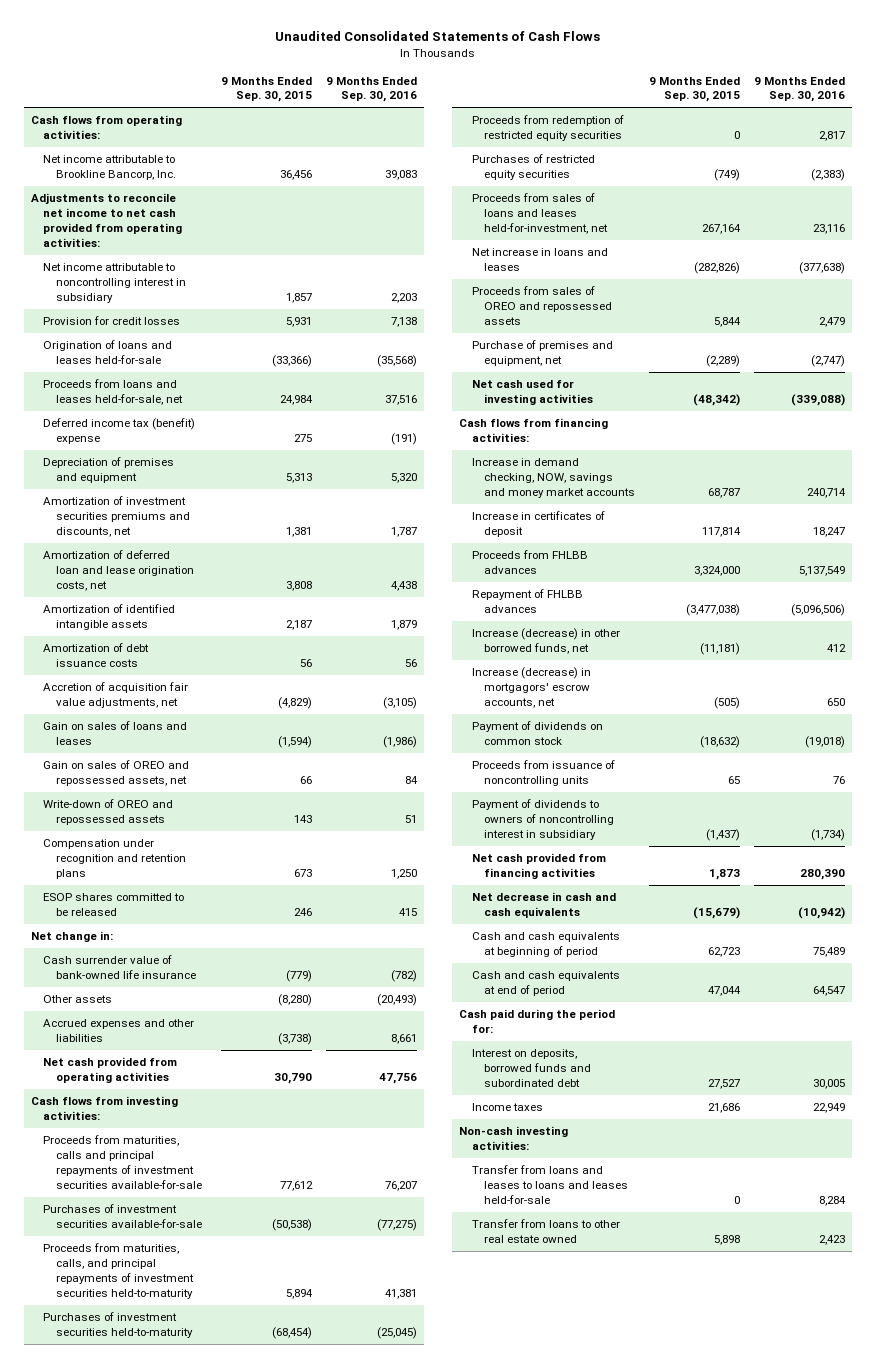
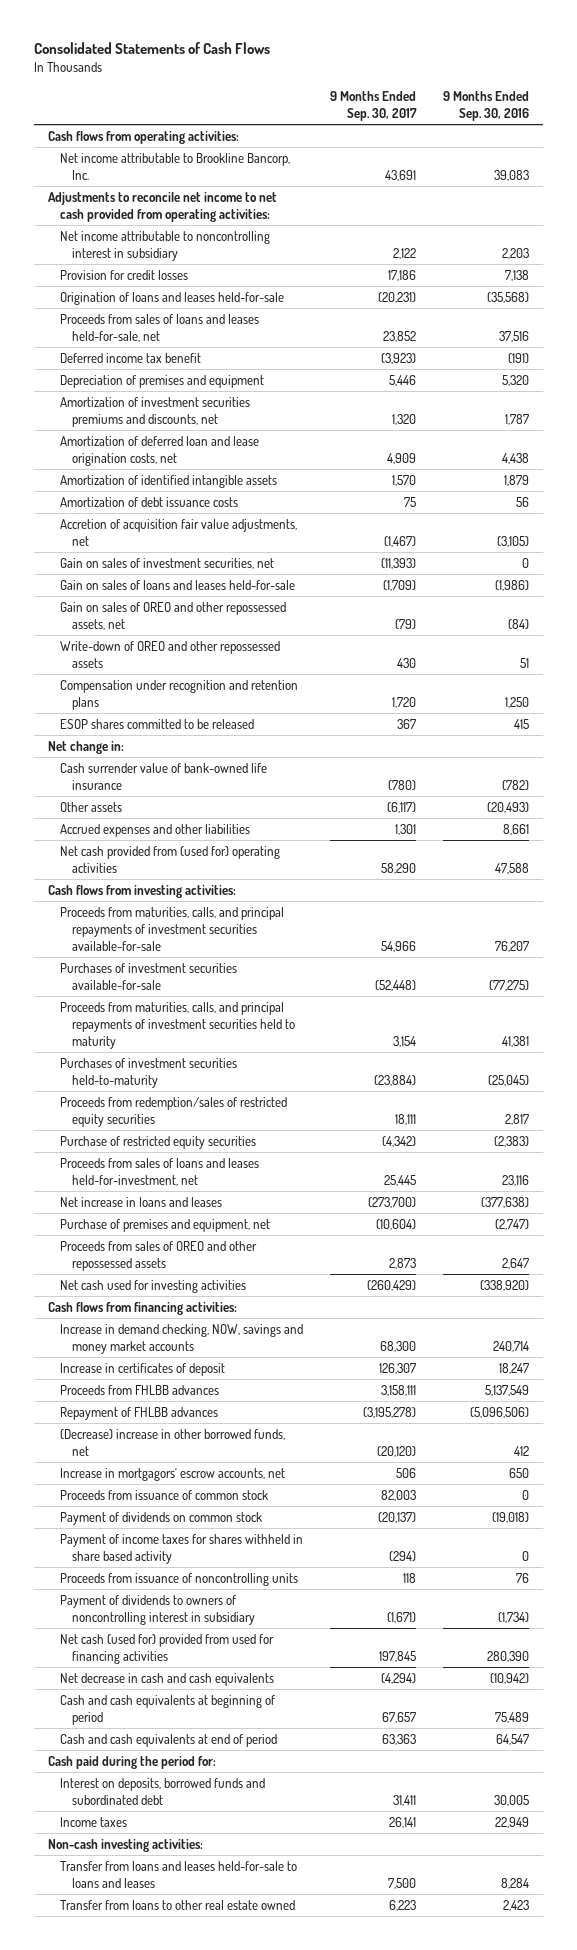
[274,31,600,42] Unaudited Consolidated Statements of Cash Flows -> [33,42,270,55] Consolidated Statements of Cash Flows
[220,76,312,103] 9 Months Ended Sep. 30, 2015 -> none
none -> [329,91,417,121] 9 Months Ended Sep. 30, 2017
[43,379,183,405] Proceeds from loans and leases held-for-sale, net -> [59,313,259,342] Proceeds from sales of loans and leases held-for-sale, net
[43,418,196,444] Deferred income tax (benefit) expense -> [59,352,201,363] Deferred income tax benefit
none -> [59,557,274,569] Gain on sales of investment securities, net
[43,721,188,745] Gain on sales of loans and leases -> [59,579,295,590] Gain on sales of loans and leases held-for-sale
[43,760,190,786] Gain on sales of OREO and repossessed assets, net -> [59,601,286,630] Gain on sales of OREO and other repossessed assets, net
[404,775,418,784] 84 -> [508,618,530,629] (84)
[43,799,174,825] Write-down of OREO and repossessed assets -> [59,640,280,668] Write-down of OREO and other repossessed assets
[43,1057,178,1083] Net cash provided from operating activities -> [59,845,280,873] Net cash provided from (used for) operating activities
[378,1072,417,1084] 47,756 -> [495,862,530,874] 47,588
[43,1135,202,1189] Proceeds from maturities, calls and principal repayments of investment securities available-for-sale -> [59,906,284,951] Proceeds from maturities, calls, and principal repayments of investment securities available-for-sale
[43,1243,194,1299] Proceeds from maturities, calls, and principal repayments of investment securities held-to-maturity -> [59,1001,295,1049] Proceeds from maturities, calls, and principal repayments of investment securities held to maturity
[471,115,624,141] Proceeds from redemption of restricted equity securities -> [59,1096,287,1127] Proceeds from redemption/sales of restricted equity securities
[471,154,595,180] Purchases of restricted equity securities -> [59,1135,256,1149] Purchase of restricted equity securities
[471,286,613,325] Proceeds from sales of OREO and repossessed assets -> none
none -> [59,1240,257,1271] Proceeds from sales of OREO and other repossessed assets
[791,393,846,406] (339,088) -> [480,1279,530,1291] (338,920)
[471,628,620,654] Increase (decrease) in other borrowed funds, net -> [59,1428,285,1456] (Decrease) increase in other borrowed funds, net
[471,667,591,708] Increase (decrease) in mortgagors' escrow accounts, net -> [59,1467,285,1481] Increase in mortgagors' escrow accounts, net
none -> [59,1489,268,1500] Proceeds from issuance of common stock
none -> [59,1533,303,1564] Payment of income taxes for shares withheld in share based activity
[471,853,606,879] Net cash provided from financing activities -> [59,1633,274,1664] Net cash (used for) provided from used for financing activities
[471,1165,629,1204] Transfer from loans and leases to loans and leases held-for-sale -> [59,1860,297,1888] Transfer from loans and leases held-for-sale to loans and leases

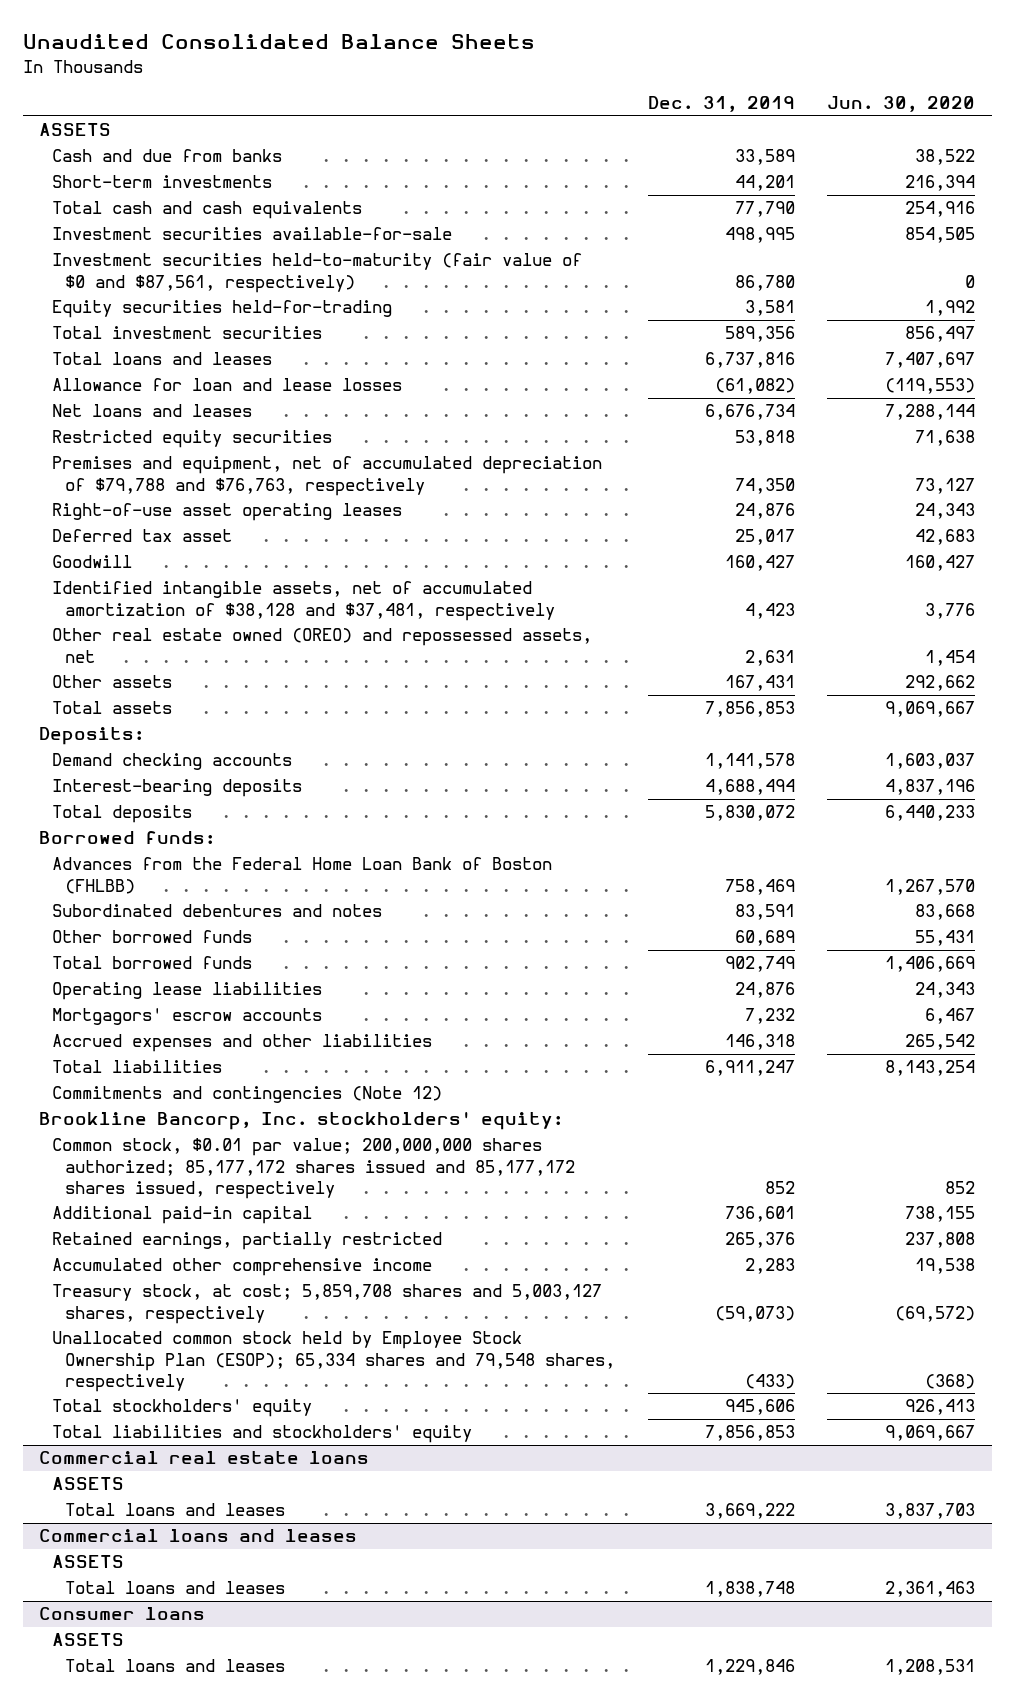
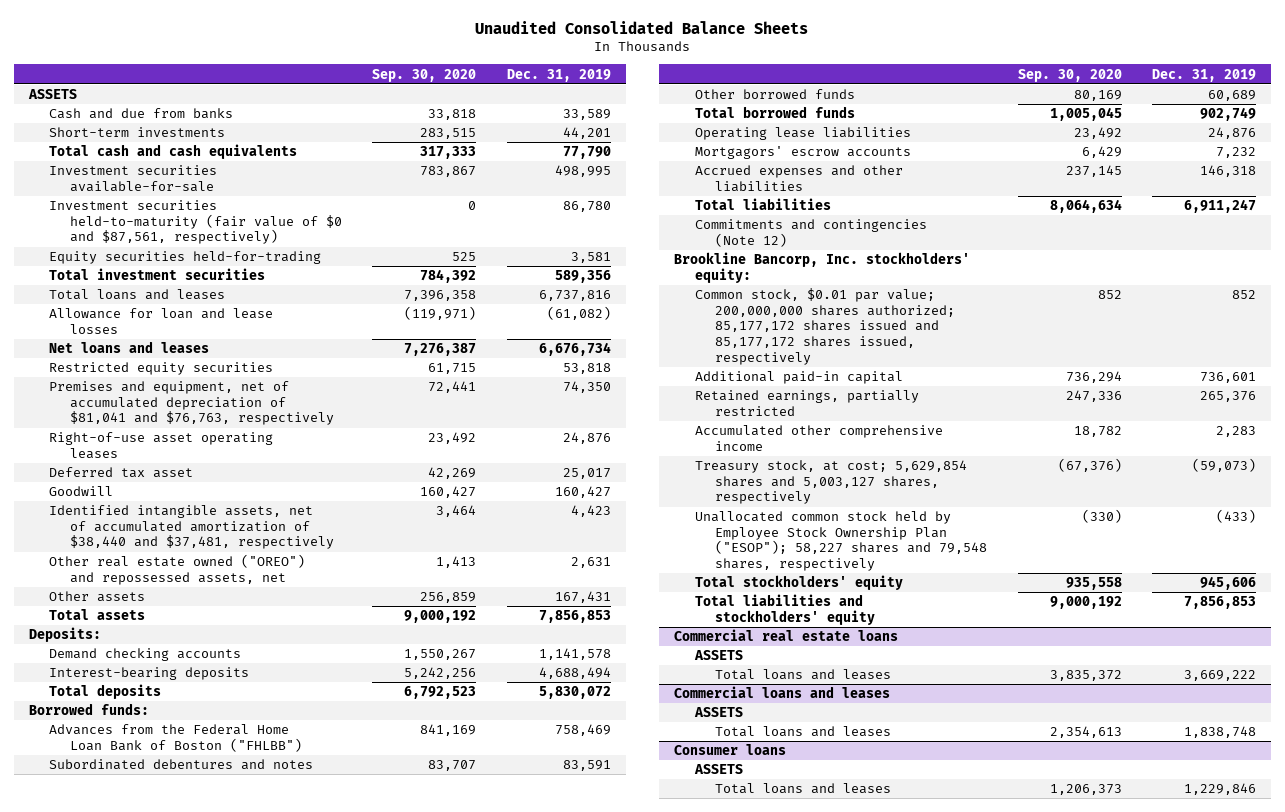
[827,96,976,113] Jun. 30, 2020 -> none
none -> [372,68,477,82] Sep. 30, 2020
[52,456,603,496] Premises and equipment, net of accumulated depreciation of $79,788 and $76,763, respectively -> [49,381,334,426] Premises and equipment, net of accumulated depreciation of $81,041 and $76,763, respectively
[52,581,556,621] Identified intangible assets, net of accumulated amortization of $38,128 and $37,481, respectively -> [49,505,334,550] Identified intangible assets, net of accumulated amortization of $38,440 and $37,481, respectively
[52,628,593,663] Other real estate owned (OREO) and repossessed assets, net -> [49,554,306,585] Other real estate owned ("OREO") and repossessed assets, net
[52,857,553,894] Advances from the Federal Home Loan Bank of Boston (FHLBB) -> [49,724,302,752] Advances from the Federal Home Loan Bank of Boston ("FHLBB")
[52,1284,603,1324] Treasury stock, at cost; 5,859,708 shares and 5,003,127 shares, respectively -> [694,460,967,505] Treasury stock, at cost; 5,629,854 shares and 5,003,127 shares, respectively
[52,1331,616,1392] Unallocated common stock held by Employee Stock Ownership Plan (ESOP); 65,334 shares and 79,548 shares, respectively -> [694,511,988,571] Unallocated common stock held by Employee Stock Ownership Plan ("ESOP"); 58,227 shares and 79,548 shares, respectively

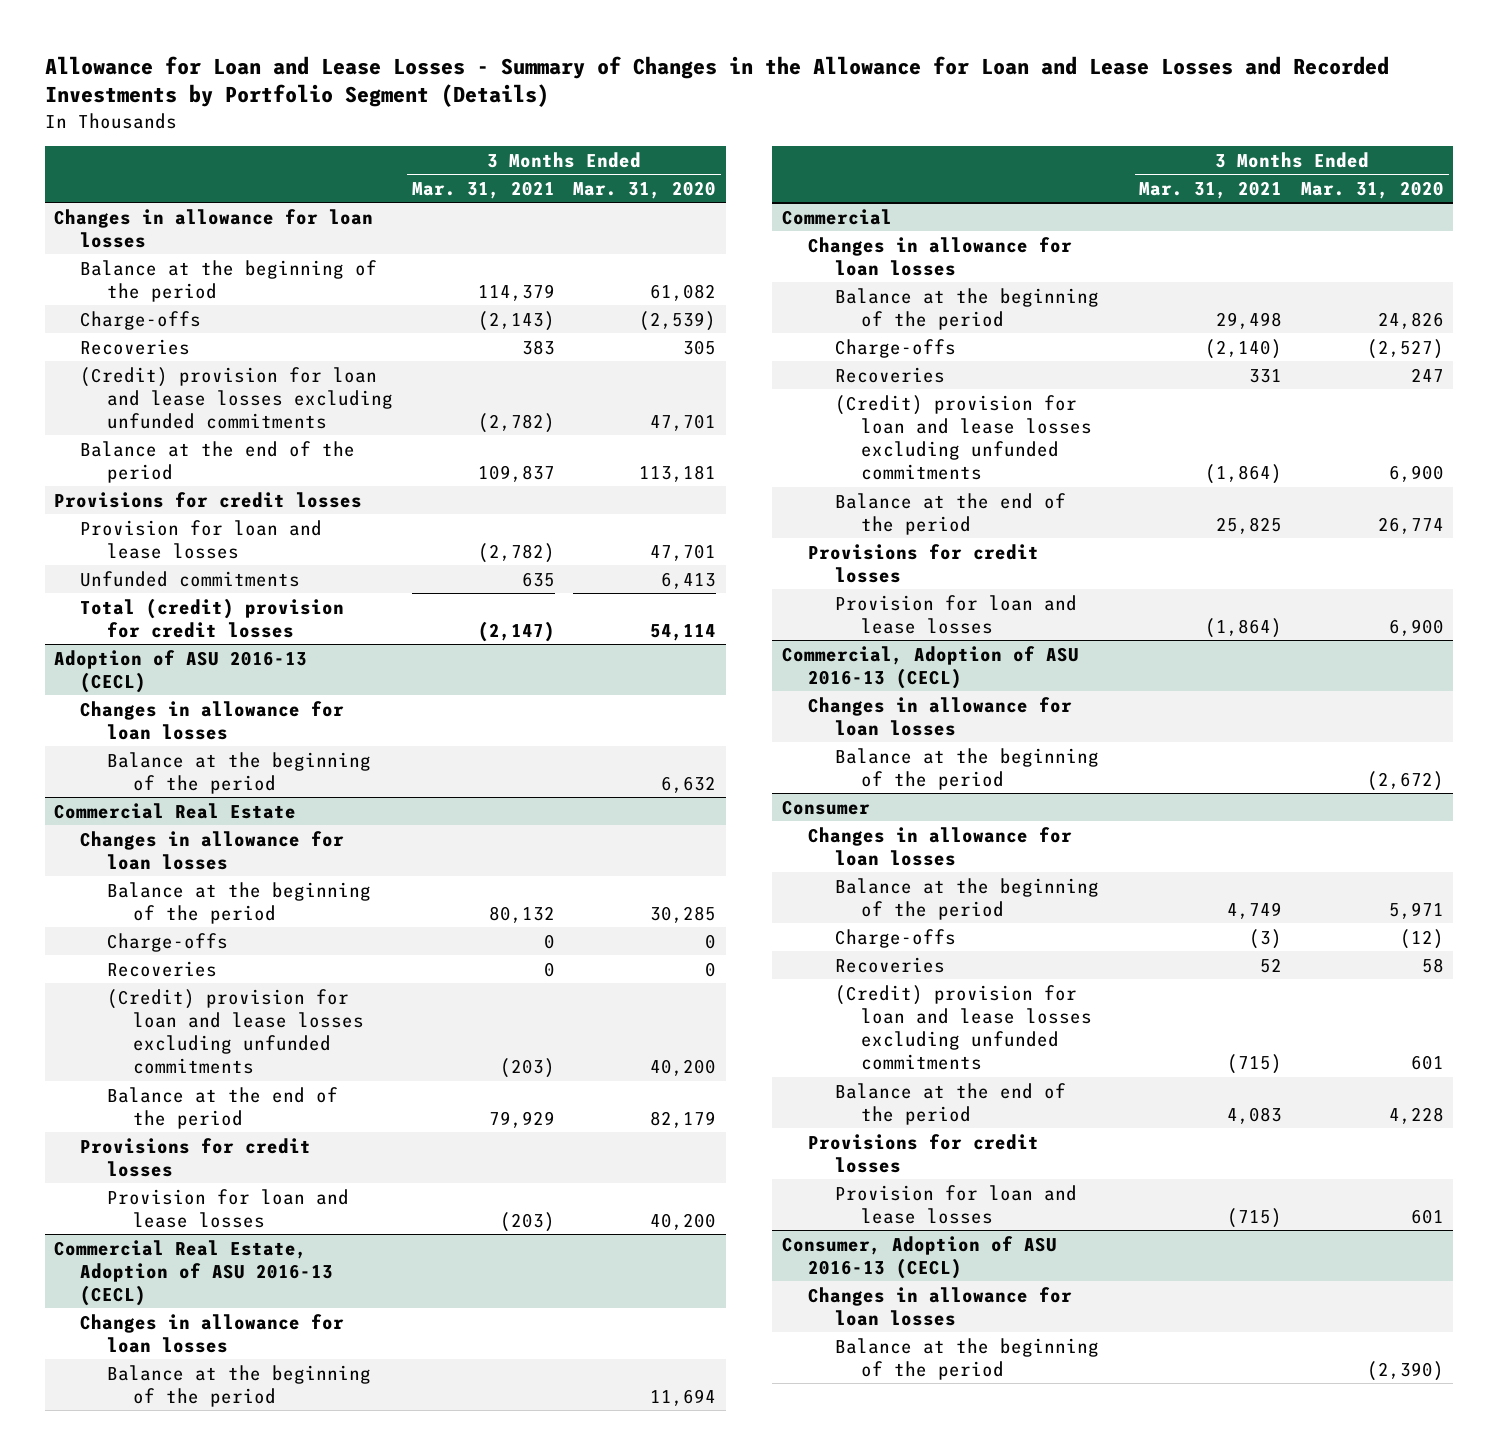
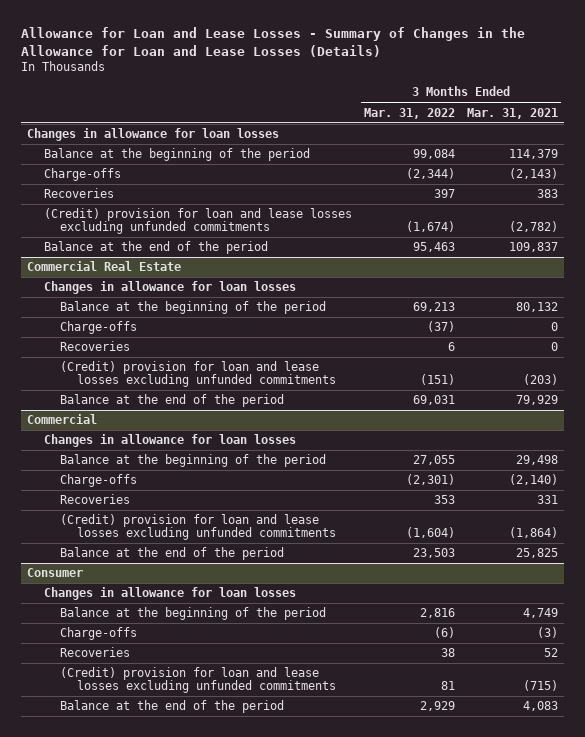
[44,55,1389,108] Allowance for Loan and Lease Losses - Summary of Changes in the Allowance for Loan and Lease Losses and Recorded Investments by Portfolio Segment (Details) -> [20,27,525,57] Allowance for Loan and Lease Losses - Summary of Changes in the Allowance for Loan and Lease Losses (Details)
[573,180,717,199] Mar. 31, 2020 -> none
none -> [363,107,455,119] Mar. 31, 2022
[53,491,362,508] Provisions for credit losses -> none
[80,519,323,559] Provision for loan and lease losses -> none
[80,570,301,587] Unfunded commitments -> none
[80,597,345,638] Total (credit) provision for credit losses -> none
[53,649,307,693] Adoption of ASU 2016-13 (CECL) -> none
[80,700,345,740] Changes in allowance for loan losses -> none
[106,751,371,794] Balance at the beginning of the period -> none
[80,1137,312,1177] Provisions for credit losses -> none
[106,1188,349,1228] Provision for loan and lease losses -> none
[53,1239,334,1306] Commercial Real Estate, Adoption of ASU 2016-13 (CECL) -> none
[80,1313,345,1353] Changes in allowance for loan losses -> none
[106,1364,371,1407] Balance at the beginning of the period -> none
[808,543,1040,583] Provisions for credit losses -> none
[834,594,1077,634] Provision for loan and lease losses -> none
[781,645,1079,689] Commercial, Adoption of ASU 2016-13 (CECL) -> none
[808,696,1073,736] Changes in allowance for loan losses -> none
[834,747,1099,790] Balance at the beginning of the period -> none
[808,1133,1040,1173] Provisions for credit losses -> none
[834,1184,1077,1224] Provision for loan and lease losses -> none
[781,1235,1057,1279] Consumer, Adoption of ASU 2016-13 (CECL) -> none
[808,1286,1073,1326] Changes in allowance for loan losses -> none
[834,1337,1099,1380] Balance at the beginning of the period -> none

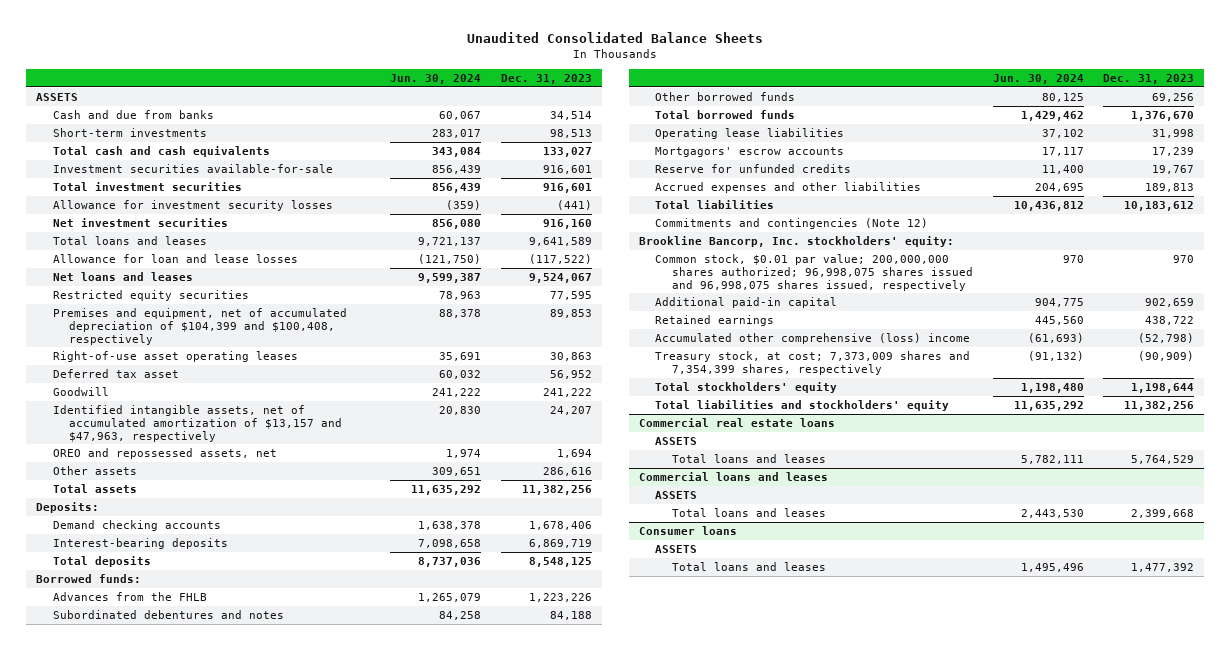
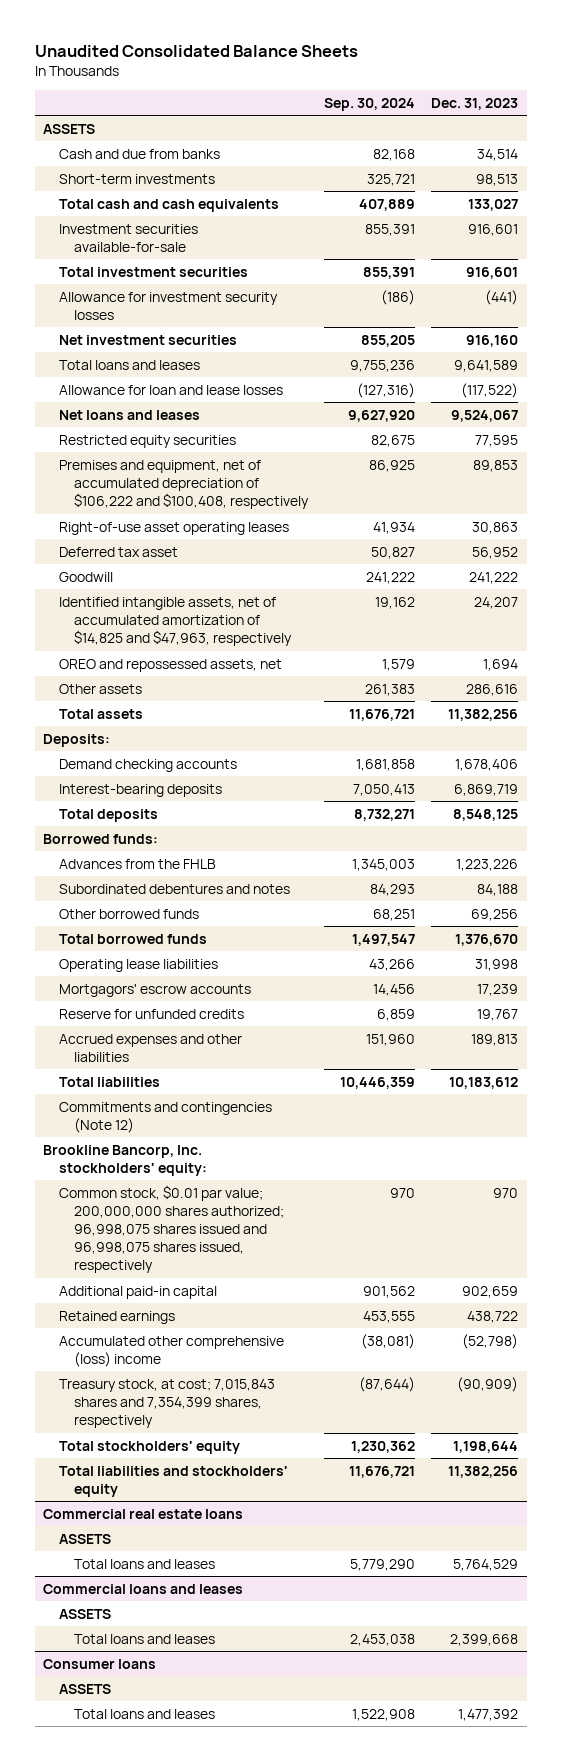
[389,73,481,84] Jun. 30, 2024 -> none
none -> [324,97,416,111] Sep. 30, 2024
[52,307,347,345] Premises and equipment, net of accumulated depreciation of $104,399 and $100,408, respectively -> [58,459,310,510] Premises and equipment, net of accumulated depreciation of $106,222 and $100,408, respectively
[52,404,343,442] Identified intangible assets, net of accumulated amortization of $13,157 and $47,963, respectively -> [58,596,293,647] Identified intangible assets, net of accumulated amortization of $14,825 and $47,963, respectively
[655,350,971,375] Treasury stock, at cost; 7,373,009 shares and 7,354,399 shares, respectively -> [58,1378,275,1429] Treasury stock, at cost; 7,015,843 shares and 7,354,399 shares, respectively

